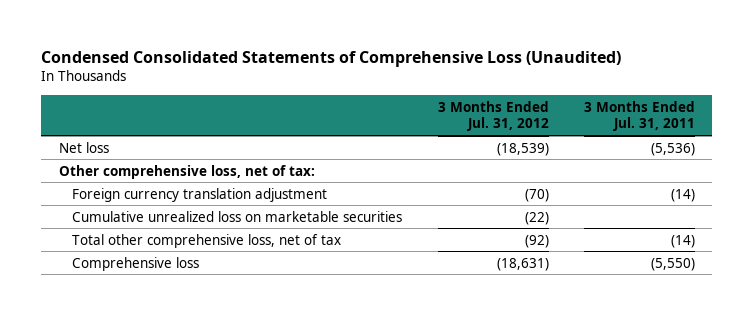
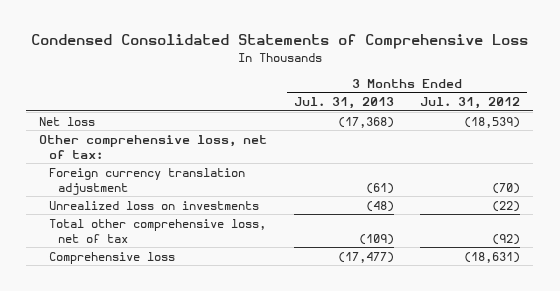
[41,50,622,67] Condensed Consolidated Statements of Comprehensive Loss (Unaudited) -> [30,34,528,50] Condensed Consolidated Statements of Comprehensive Loss
[583,100,695,132] 3 Months Ended Jul. 31, 2011 -> none
none -> [293,97,394,110] Jul. 31, 2013
[72,210,403,222] Cumulative unrealized loss on marketable securities -> [48,200,259,210] Unrealized loss on investments

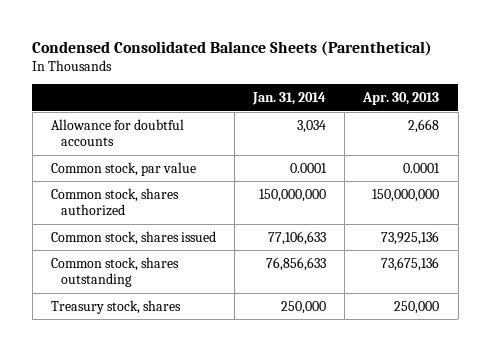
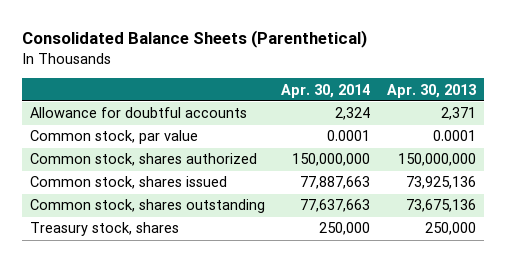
[32,40,433,56] Condensed Consolidated Balance Sheets (Parenthetical) -> [21,30,367,49] Consolidated Balance Sheets (Parenthetical)
[252,92,327,106] Jan. 31, 2014 -> none
none -> [281,83,371,98] Apr. 30, 2014
[408,118,440,133] 2,668 -> [440,107,476,121] 2,371

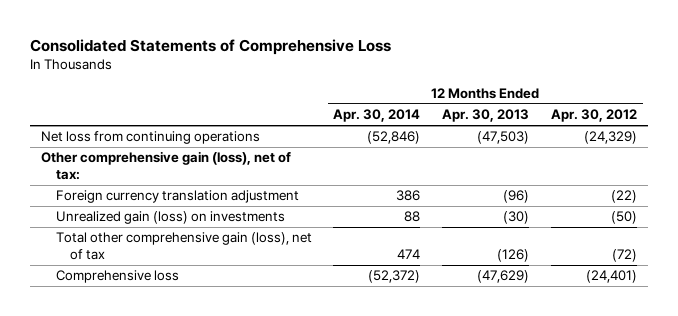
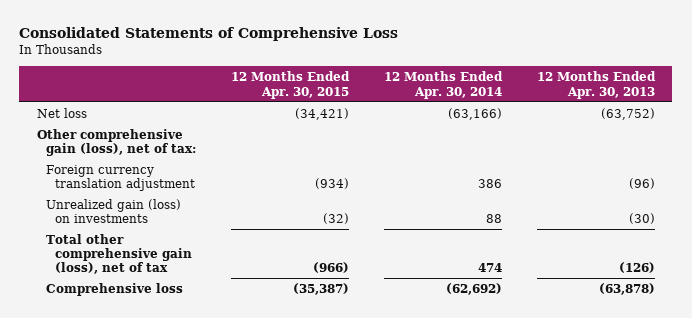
[551,109,638,123] Apr. 30, 2012 -> none
none -> [231,71,351,99] 12 Months Ended Apr. 30, 2015
[40,131,260,145] Net loss from continuing operations -> none
none -> [36,107,87,118] Net loss
[368,270,421,284] (52,372) -> [445,282,502,295] (62,692)
[477,270,530,284] (47,629) -> [598,282,655,295] (63,878)

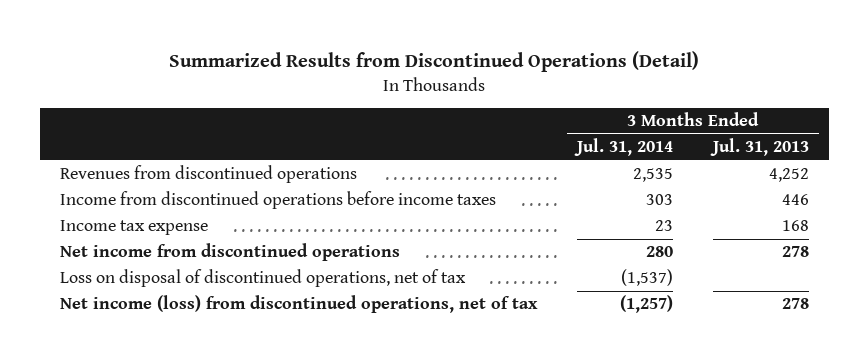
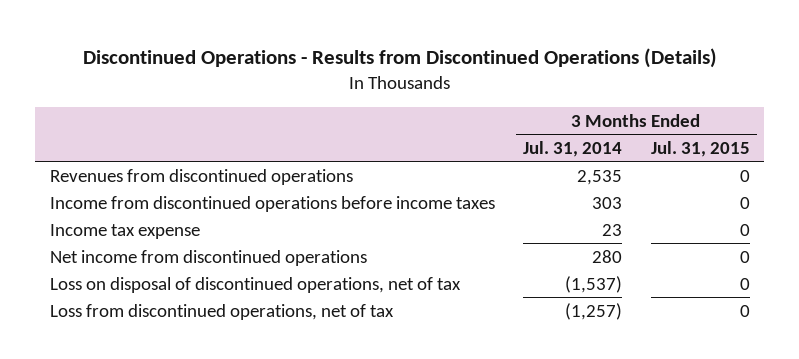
[169,51,700,73] Summarized Results from Discontinued Operations (Detail) -> [82,47,717,68] Discontinued Operations - Results from Discontinued Operations (Details)
[709,138,809,157] Jul. 31, 2013 -> none
none -> [650,140,750,157] Jul. 31, 2015
[59,295,538,314] Net income (loss) from discontinued operations, net of tax -> [49,303,394,320] Loss from discontinued operations, net of tax

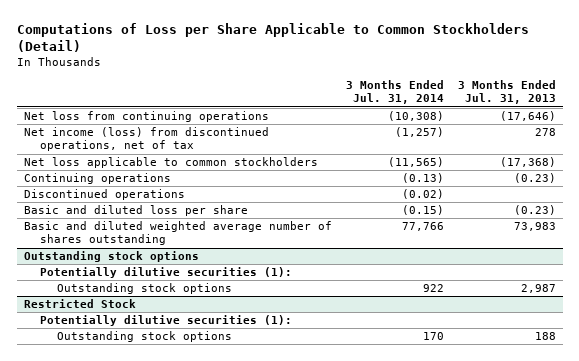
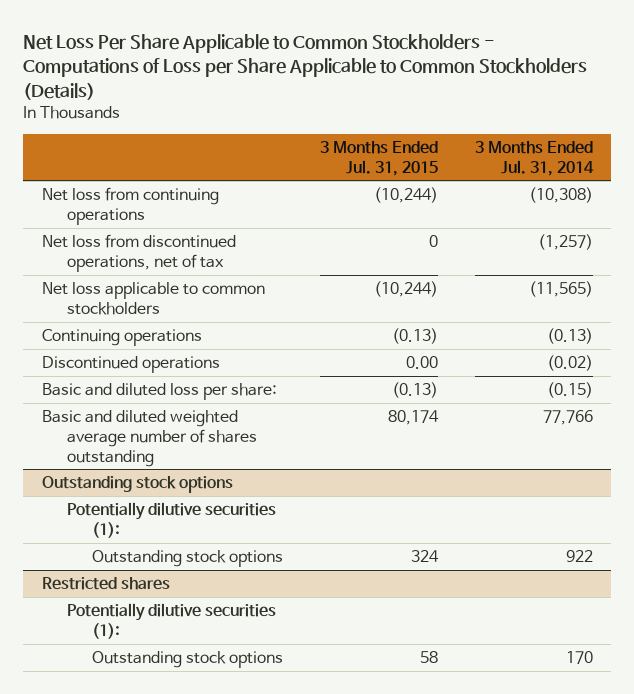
[16,22,529,53] Computations of Loss per Share Applicable to Common Stockholders (Detail) -> [23,33,588,100] Net Loss Per Share Applicable to Common Stockholders - Computations of Loss per Share Applicable to Common Stockholders (Details)
[457,80,556,105] 3 Months Ended Jul. 31, 2013 -> none
none -> [319,140,438,176] 3 Months Ended Jul. 31, 2015
[23,127,269,152] Net income (loss) from discontinued operations, net of tax -> [41,233,236,272] Net loss from discontinued operations, net of tax
[23,205,248,217] Basic and diluted loss per share -> [41,382,277,400] Basic and diluted loss per share:
[23,299,136,309] Restricted Stock -> none
none -> [41,576,170,590] Restricted shares

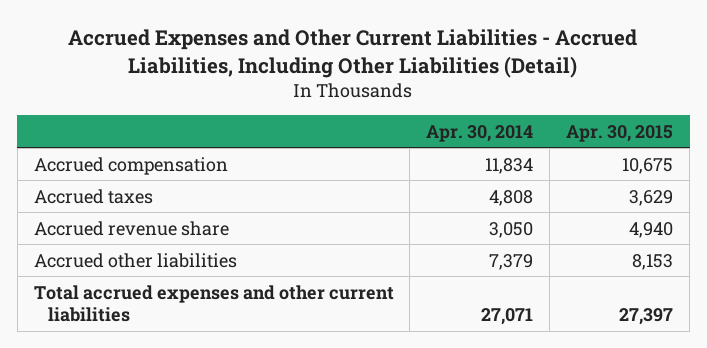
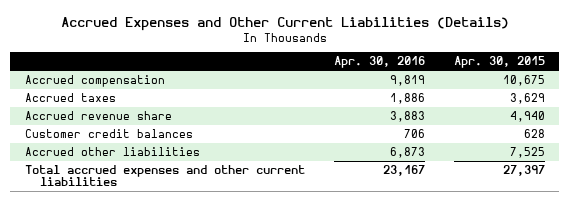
[68,29,638,79] Accrued Expenses and Other Current Liabilities - Accrued Liabilities, Including Other Liabilities (Detail) -> [60,17,509,32] Accrued Expenses and Other Current Liabilities (Details)
[426,124,534,142] Apr. 30, 2014 -> none
none -> [333,56,425,69] Apr. 30, 2016
none -> [24,128,193,138] Customer credit balances
[632,253,674,270] 8,153 -> [509,146,545,158] 7,525

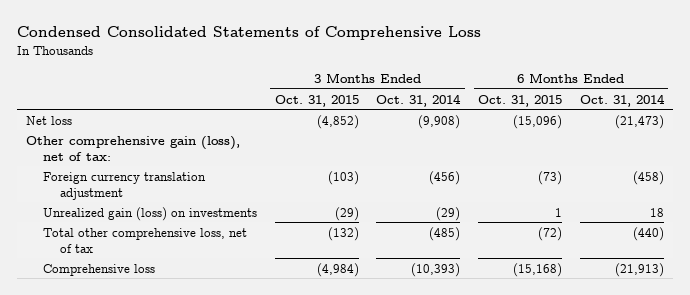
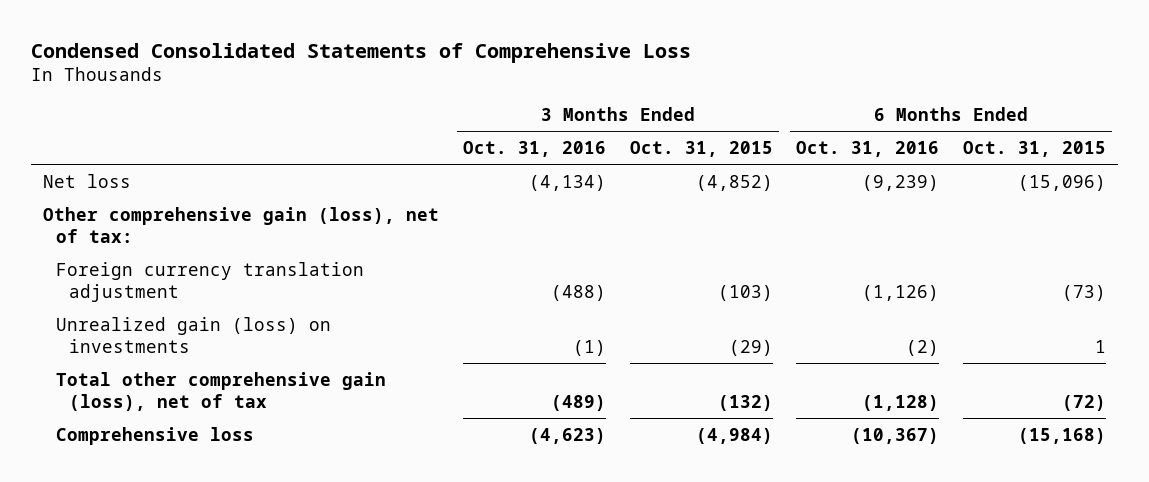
[376,93,462,107] Oct. 31, 2014 -> none
[579,93,665,107] Oct. 31, 2014 -> none
none -> [462,141,606,158] Oct. 31, 2016
none -> [796,141,940,158] Oct. 31, 2016
[43,227,248,253] Total other comprehensive loss, net of tax -> [55,371,386,411] Total other comprehensive gain (loss), net of tax

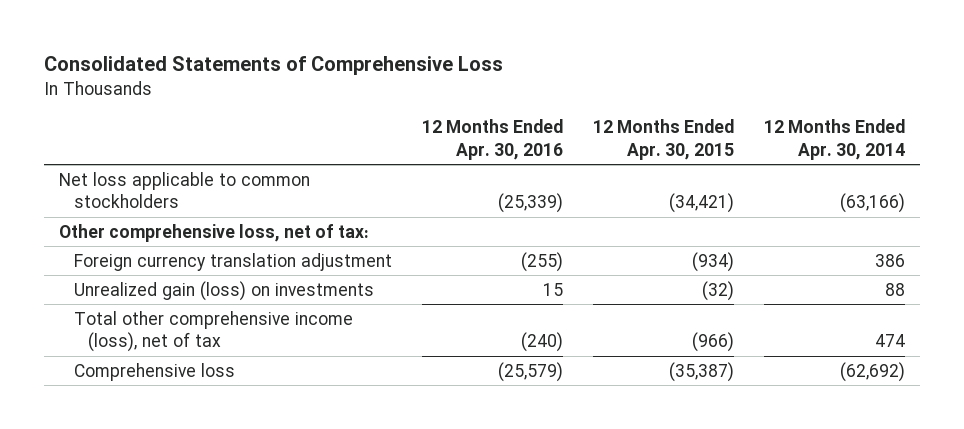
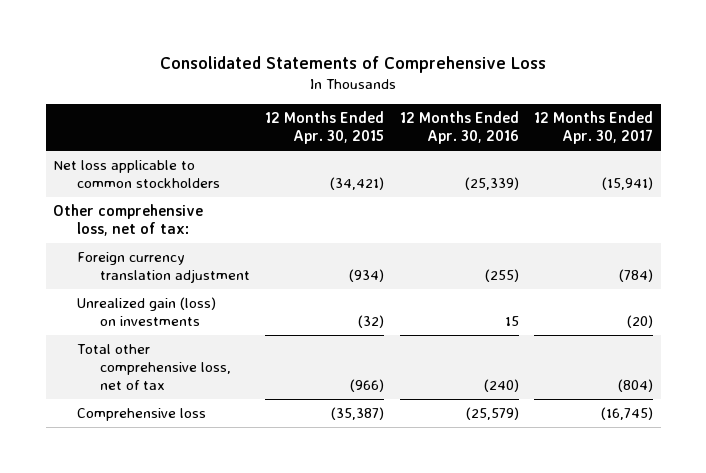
[763,119,905,160] 12 Months Ended Apr. 30, 2014 -> none
none -> [534,111,654,145] 12 Months Ended Apr. 30, 2017
[73,310,353,353] Total other comprehensive income (loss), net of tax -> [76,344,232,390] Total other comprehensive loss, net of tax

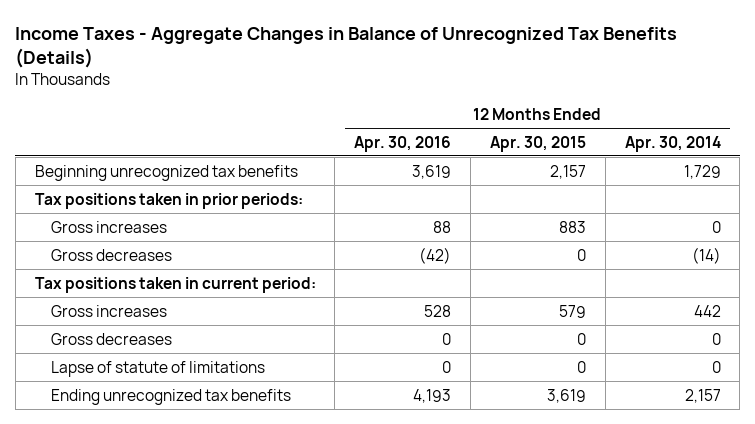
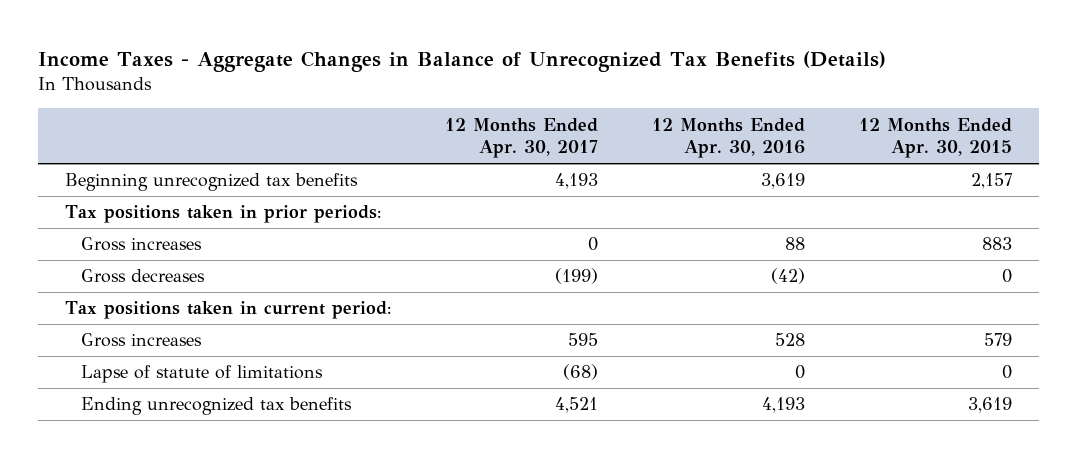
[624,135,721,152] Apr. 30, 2014 -> none
none -> [444,117,598,159] 12 Months Ended Apr. 30, 2017
[51,332,173,345] Gross decreases -> none

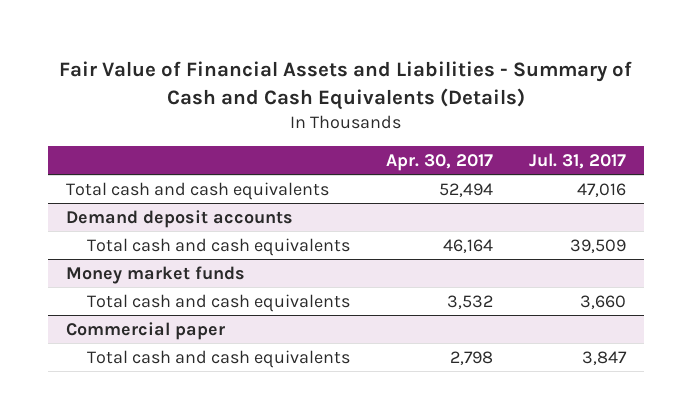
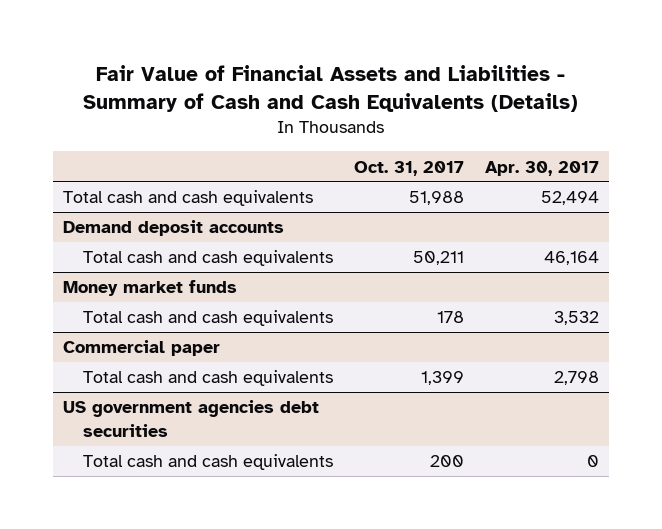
[528,152,626,169] Jul. 31, 2017 -> none
none -> [353,160,464,176] Oct. 31, 2017
none -> [62,400,319,437] US government agencies debt securities
none -> [83,454,334,471] Total cash and cash equivalents

